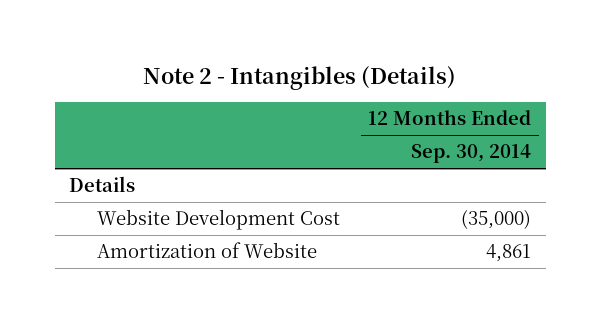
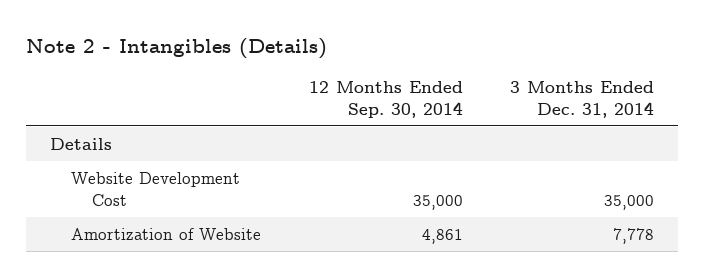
none -> [510,80,655,118] 3 Months Ended Dec. 31, 2014
[461,209,532,230] (35,000) -> [412,195,463,211] 35,000

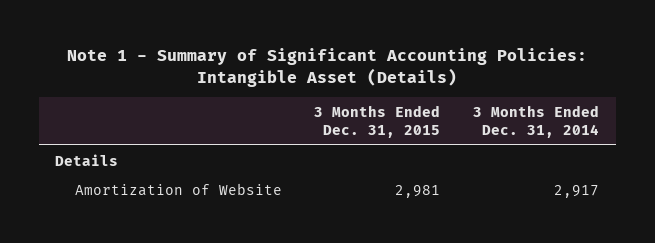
[26,37,328,59] Note 2 - Intangibles (Details) -> [67,47,588,87] Note 1 - Summary of Significant Accounting Policies: Intangible Asset (Details)
[308,80,463,118] 12 Months Ended Sep. 30, 2014 -> none
none -> [314,104,441,138] 3 Months Ended Dec. 31, 2015
[71,171,241,207] Website Development Cost -> none
[613,227,655,244] 7,778 -> [554,184,600,198] 2,917

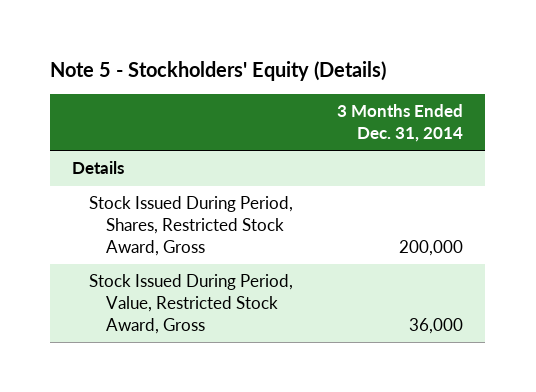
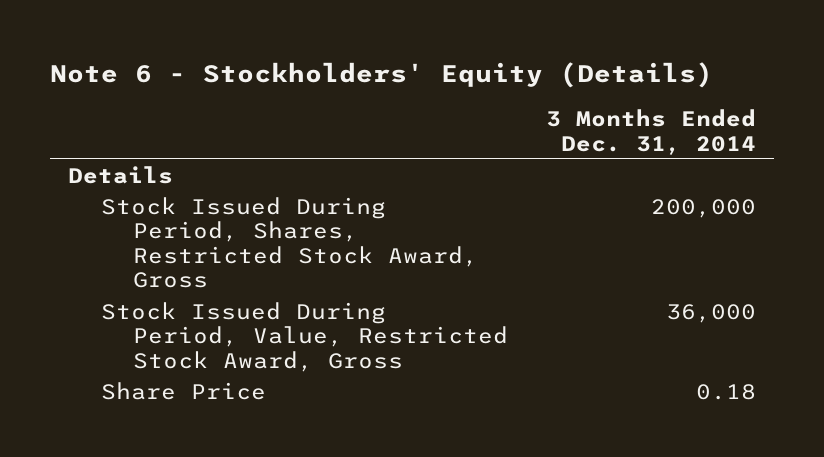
[50,60,387,81] Note 5 - Stockholders' Equity (Details) -> [49,62,713,89] Note 6 - Stockholders' Equity (Details)
none -> [100,381,266,400] Share Price

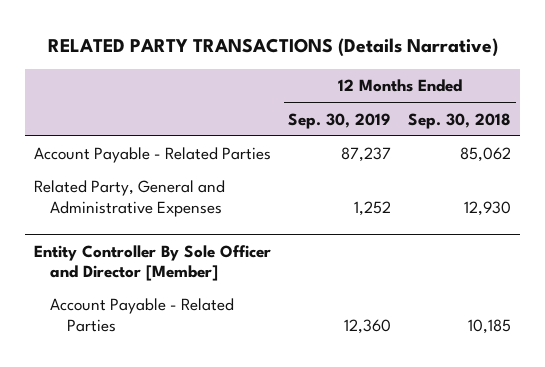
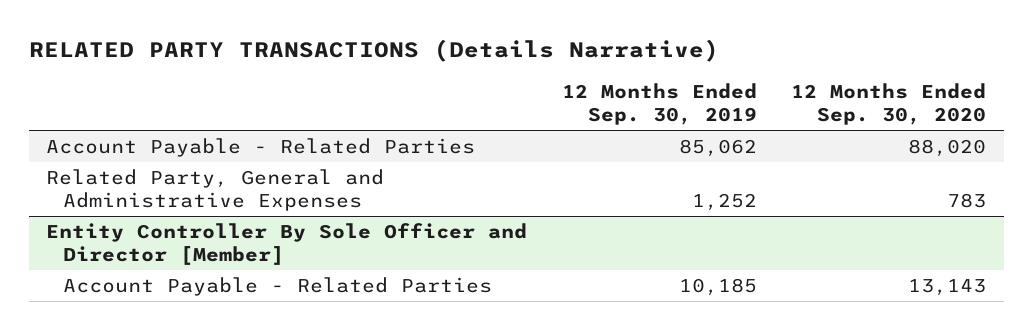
[408,112,512,129] Sep. 30, 2018 -> none
none -> [791,82,987,126] 12 Months Ended Sep. 30, 2020
[341,147,392,163] 87,237 -> [678,138,757,157] 85,062
[344,319,392,335] 12,360 -> [678,277,757,296] 10,185

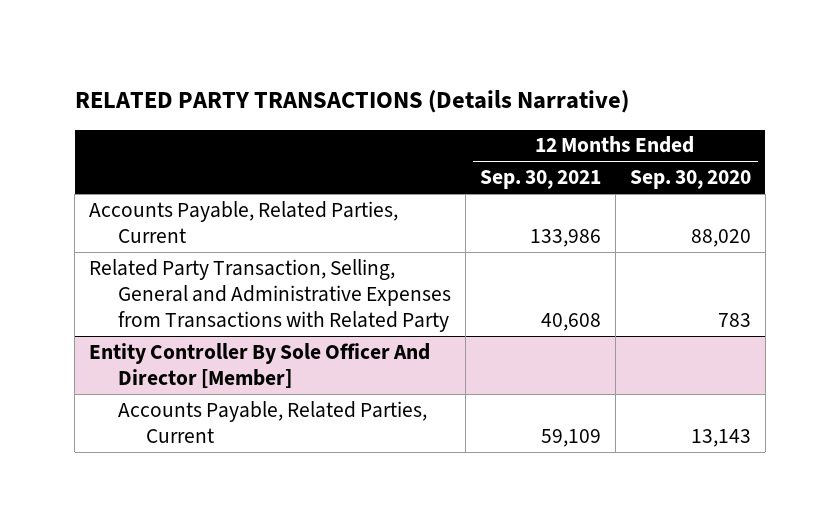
[561,82,757,126] 12 Months Ended Sep. 30, 2019 -> none
none -> [479,170,601,190] Sep. 30, 2021
[46,137,476,157] Account Payable - Related Parties -> [89,200,399,244] Accounts Payable, Related Parties, Current
[46,168,385,212] Related Party, General and Administrative Expenses -> [89,258,451,333] Related Party Transaction, Selling, General and Administrative Expenses from Transactions with Related Party
[46,222,528,266] Entity Controller By Sole Officer and Director [Member] -> [89,342,431,389] Entity Controller By Sole Officer And Director [Member]
[63,276,493,296] Account Payable - Related Parties -> [117,400,427,444] Accounts Payable, Related Parties, Current

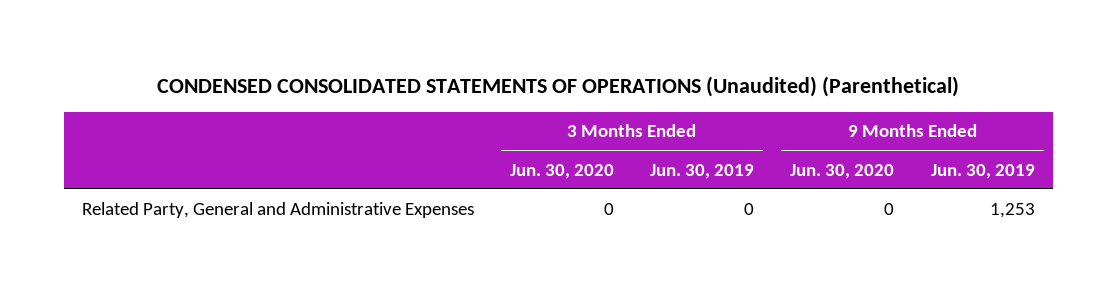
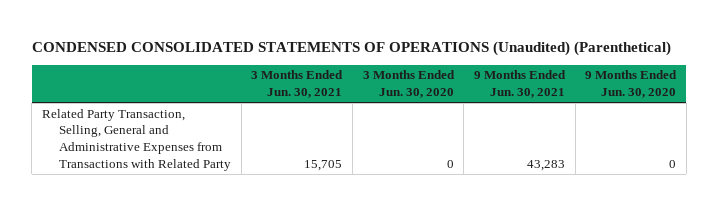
[650,163,755,179] Jun. 30, 2019 -> none
[930,163,1035,179] Jun. 30, 2019 -> none
none -> [251,70,344,99] 3 Months Ended Jun. 30, 2021
none -> [473,70,566,99] 9 Months Ended Jun. 30, 2021
[81,202,474,219] Related Party, General and Administrative Expenses -> [41,108,231,171] Related Party Transaction, Selling, General and Administrative Expenses from Transactions with Related Party

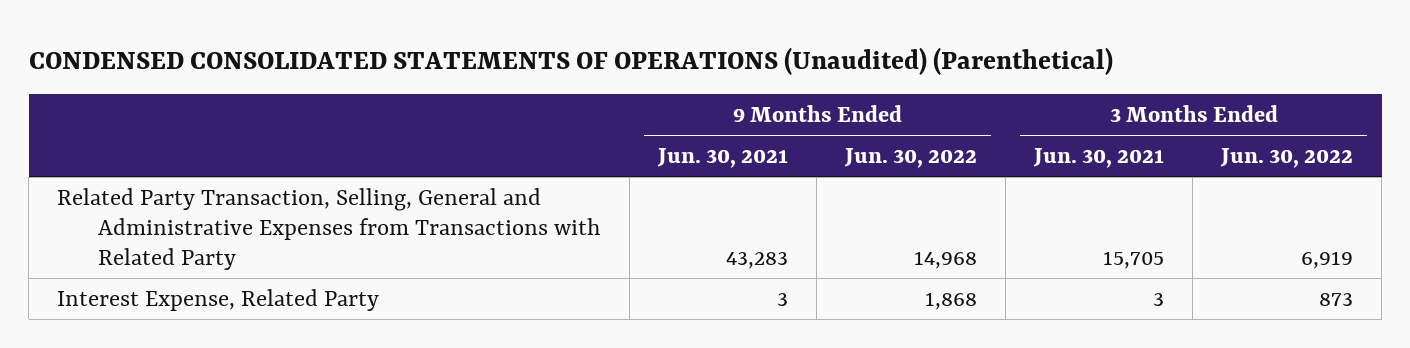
[362,70,455,99] 3 Months Ended Jun. 30, 2020 -> none
[585,70,678,99] 9 Months Ended Jun. 30, 2020 -> none
none -> [844,148,978,169] Jun. 30, 2022
none -> [1220,148,1354,169] Jun. 30, 2022
none -> [57,288,380,311] Interest Expense, Related Party

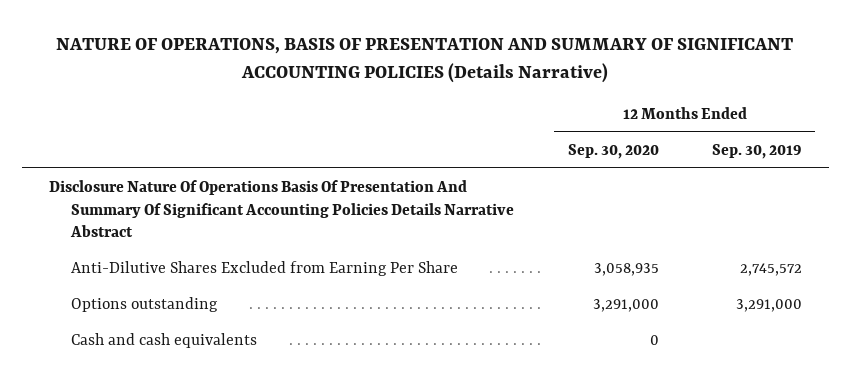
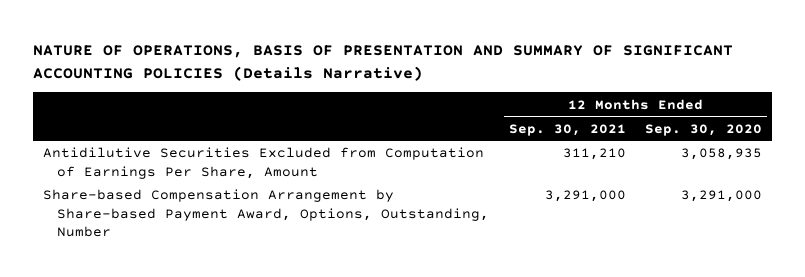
[712,143,803,159] Sep. 30, 2019 -> none
none -> [508,123,626,136] Sep. 30, 2021
[48,180,515,238] Disclosure Nature Of Operations Basis Of Presentation And Summary Of Significant Accounting Policies Details Narrative Abstract -> none
[71,333,258,349] Cash and cash equivalents -> none
[71,261,459,277] Anti-Dilutive Shares Excluded from Earning Per Share -> [42,147,484,179] Antidilutive Securities Excluded from Computation of Earnings Per Share, Amount
[71,297,219,313] Options outstanding -> [42,189,489,237] Share-based Compensation Arrangement by Share-based Payment Award, Options, Outstanding, Number

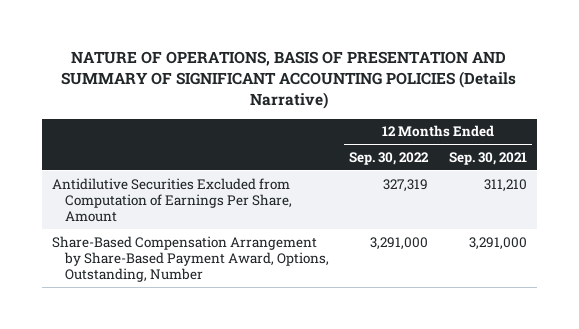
[645,123,763,136] Sep. 30, 2020 -> none
none -> [349,152,430,166] Sep. 30, 2022
[42,189,489,237] Share-based Compensation Arrangement by Share-based Payment Award, Options, Outstanding, Number -> [51,235,329,282] Share-Based Compensation Arrangement by Share-Based Payment Award, Options, Outstanding, Number

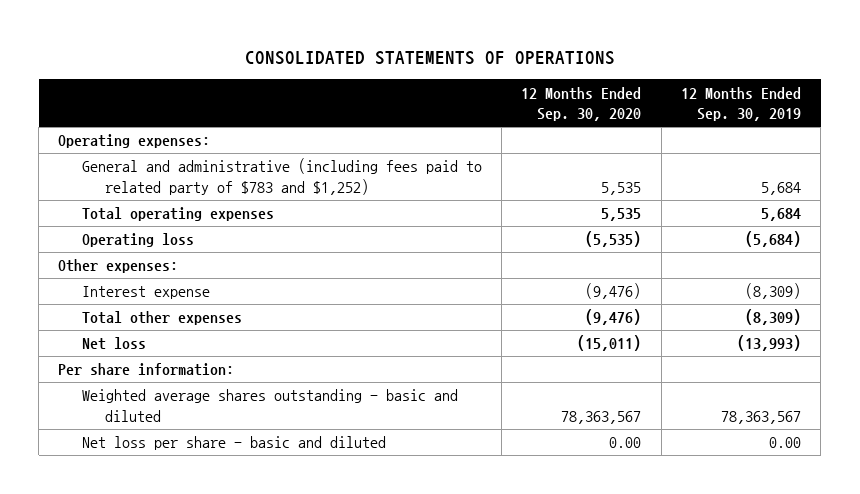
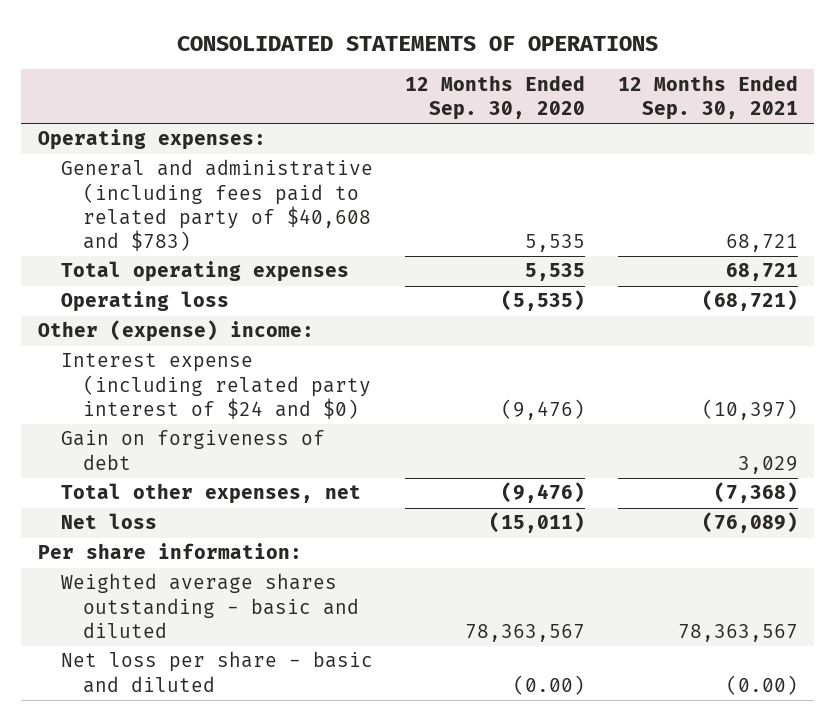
[681,86,802,122] 12 Months Ended Sep. 30, 2019 -> none
none -> [617,74,798,121] 12 Months Ended Sep. 30, 2021
[81,158,482,195] General and administrative (including fees paid to related party of $783 and $1,252) -> [60,159,373,252] General and administrative (including fees paid to related party of $40,608 and $783)
[58,259,179,274] Other expenses: -> [37,320,314,343] Other (expense) income:
[81,286,210,300] Interest expense -> [60,353,372,419] Interest expense (including related party interest of $24 and $0)
none -> [60,430,325,470] Gain on forgiveness of debt
[81,311,242,326] Total other expenses -> [60,483,361,505] Total other expenses, net
[609,437,642,449] 0.00 -> [513,674,586,695] (0.00)

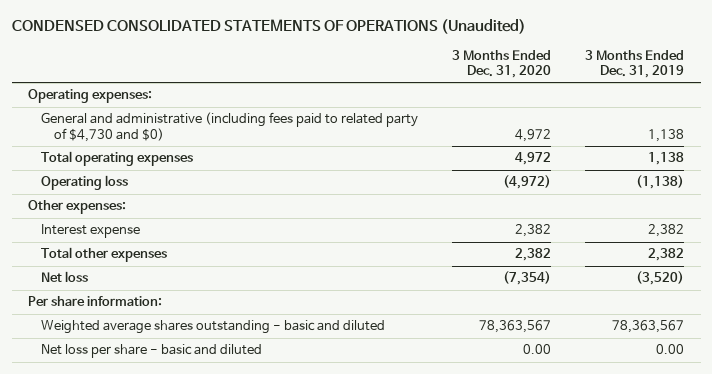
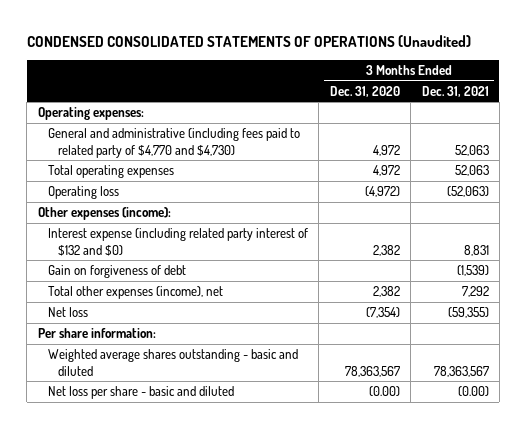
[584,49,684,79] 3 Months Ended Dec. 31, 2019 -> none
none -> [421,85,489,97] Dec. 31, 2021
[41,112,419,142] General and administrative (including fees paid to related party of $4,730 and $0) -> [47,128,300,158] General and administrative (including fees paid to related party of $4,770 and $4,730)
[28,200,127,215] Other expenses: -> [37,207,171,221] Other expenses (income):
[41,224,141,239] Interest expense -> [47,228,308,256] Interest expense (including related party interest of $132 and $0)
none -> [47,265,186,279] Gain on forgiveness of debt
[41,247,168,263] Total other expenses -> [47,286,223,300] Total other expenses (income), net
[522,344,551,355] 0.00 -> [368,386,400,397] (0.00)

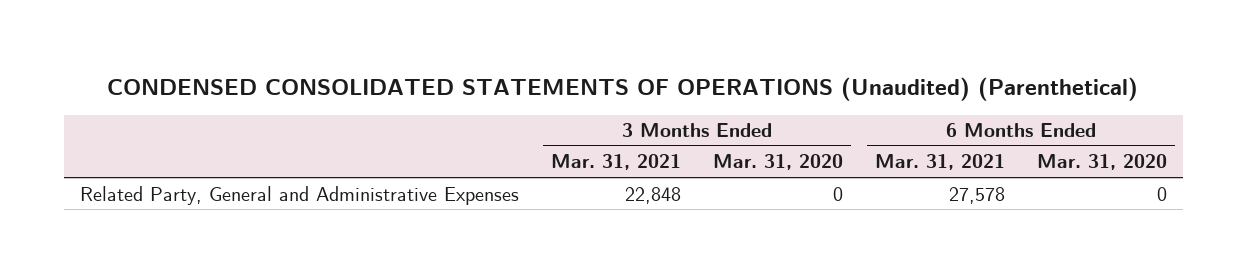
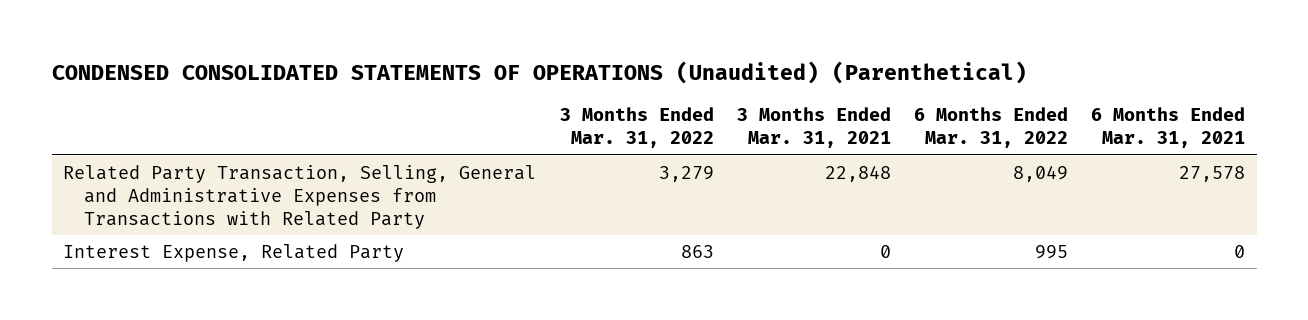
[712,154,843,171] Mar. 31, 2020 -> none
[1036,154,1167,171] Mar. 31, 2020 -> none
none -> [559,107,714,149] 3 Months Ended Mar. 31, 2022
none -> [913,107,1068,149] 6 Months Ended Mar. 31, 2022
[80,185,520,205] Related Party, General and Administrative Expenses -> [63,165,537,230] Related Party Transaction, Selling, General and Administrative Expenses from Transactions with Related Party
none -> [63,244,405,263] Interest Expense, Related Party

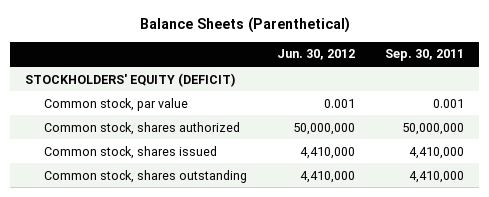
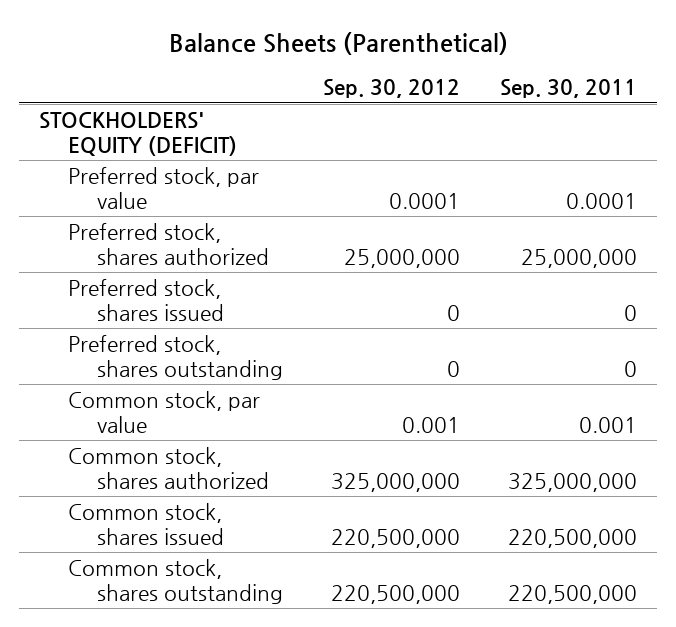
[277,49,356,61] Jun. 30, 2012 -> none
none -> [322,79,460,99] Sep. 30, 2012
none -> [68,166,260,209] Preferred stock, par value
none -> [68,222,269,265] Preferred stock, shares authorized
none -> [68,278,224,321] Preferred stock, shares issued
none -> [68,334,283,380] Preferred stock, shares outstanding
[402,122,465,135] 50,000,000 -> [507,472,637,492] 325,000,000
[409,146,465,159] 4,410,000 -> [507,528,637,548] 220,500,000
[409,170,465,183] 4,410,000 -> [507,584,637,604] 220,500,000

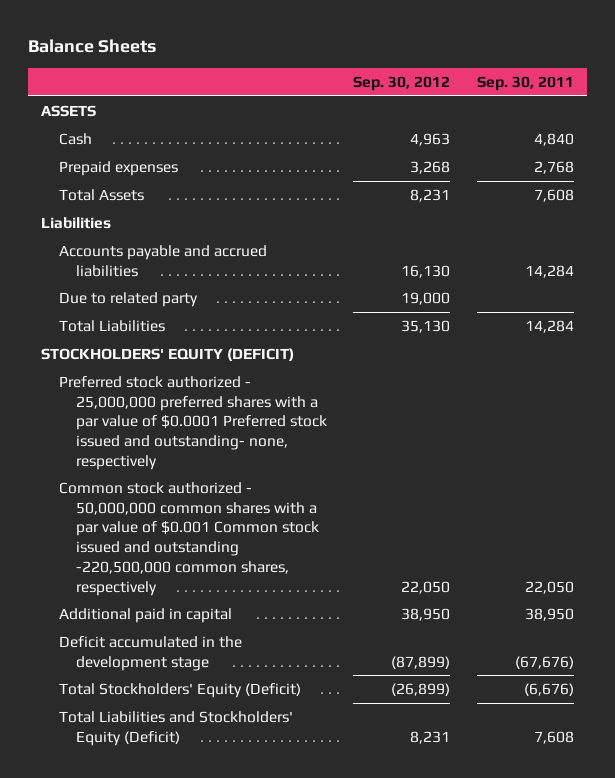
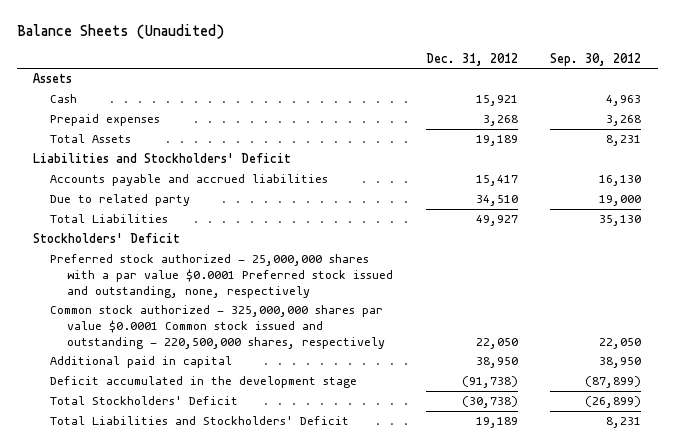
[27,39,156,54] Balance Sheets -> [16,24,224,40] Balance Sheets (Unaudited)
[476,75,574,91] Sep. 30, 2011 -> none
none -> [425,52,518,66] Dec. 31, 2012
[41,104,97,117] ASSETS -> [33,73,73,84] Assets
[41,216,112,229] Liabilities -> none
none -> [33,153,292,164] Liabilities and Stockholders' Deficit
[41,347,295,361] STOCKHOLDERS' EQUITY (DEFICIT) -> [33,233,181,244] Stockholders' Deficit
[58,375,328,470] Preferred stock authorized - 25,000,000 preferred shares with a par value of $0.0001 Preferred stock issued and outstanding- none, respectively -> [49,254,393,298] Preferred stock authorized - 25,000,000 shares with a par value $0.0001 Preferred stock issued and outstanding, none, respectively
[58,481,320,596] Common stock authorized - 50,000,000 common shares with a par value of $0.001 Common stock issued and outstanding -220,500,000 common shares, respectively -> [49,305,385,349] Common stock authorized - 325,000,000 shares par value $0.0001 Common stock issued and outstanding - 220,500,000 shares, respectively
[58,682,301,698] Total Stockholders' Equity (Deficit) -> [49,396,238,406] Total Stockholders' Deficit
[58,710,293,746] Total Liabilities and Stockholders' Equity (Deficit) -> [49,416,349,426] Total Liabilities and Stockholders' Deficit

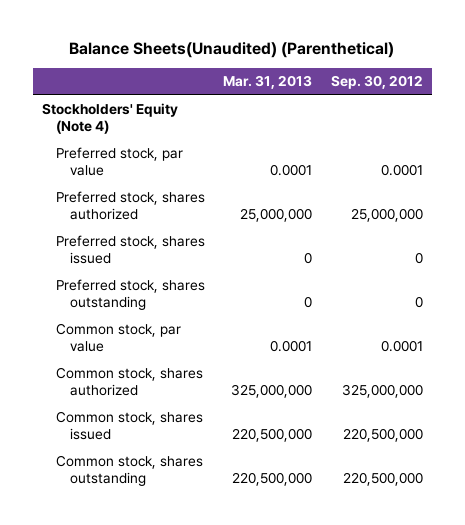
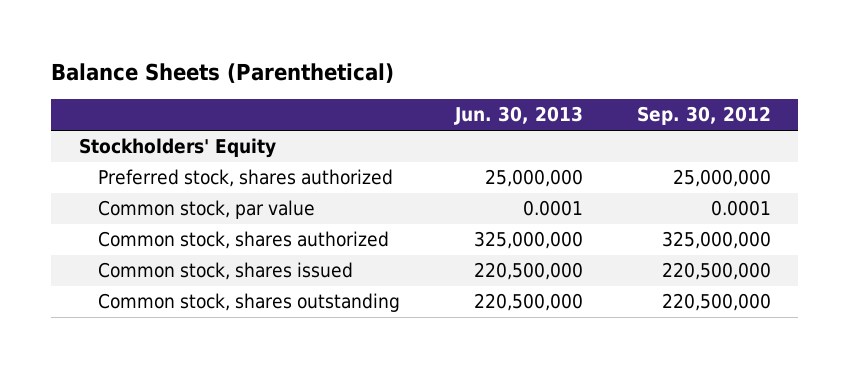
[69,42,395,59] Balance Sheets(Unaudited) (Parenthetical) -> [51,63,395,84] Balance Sheets (Parenthetical)
[223,75,313,90] Mar. 31, 2013 -> none
none -> [453,106,583,126] Jun. 30, 2013
[56,147,184,177] Preferred stock, par value -> none
[42,103,179,135] Stockholders' Equity (Note 4) -> [78,138,276,159] Stockholders' Equity
[56,235,206,265] Preferred stock, shares issued -> none
[56,279,206,311] Preferred stock, shares outstanding -> none

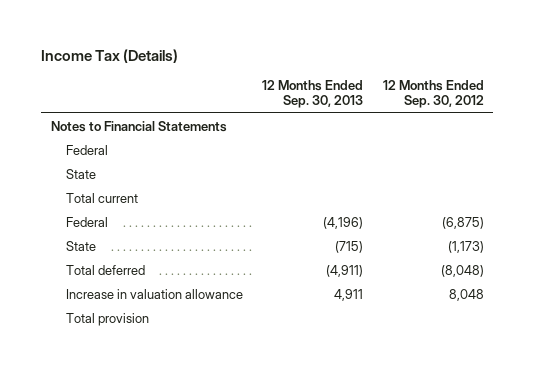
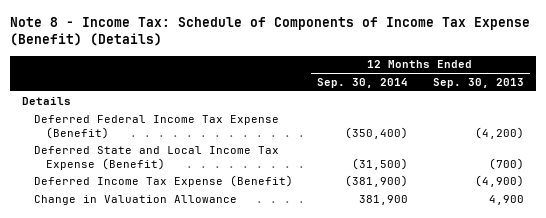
[40,48,178,63] Income Tax (Details) -> [9,17,530,47] Note 8 - Income Tax: Schedule of Components of Income Tax Expense (Benefit) (Details)
[382,80,484,109] 12 Months Ended Sep. 30, 2012 -> none
none -> [317,77,409,88] Sep. 30, 2014
[50,120,227,132] Notes to Financial Statements -> none
[65,144,108,155] Federal -> none
[65,168,96,179] State -> none
[65,192,138,203] Total current -> none
[65,216,108,227] Federal -> none
[65,240,96,251] State -> none
[65,264,145,275] Total deferred -> none
[65,312,149,326] Total provision -> none
none -> [21,96,71,105] Details
none -> [33,114,279,139] Deferred Federal Income Tax Expense (Benefit)
none -> [33,145,279,170] Deferred State and Local Income Tax Expense (Benefit)
none -> [33,174,293,187] Deferred Income Tax Expense (Benefit)
[65,288,243,299] Increase in valuation allowance -> [33,194,237,205] Change in Valuation Allowance
[334,288,364,301] 4,911 -> [488,194,524,205] 4,900

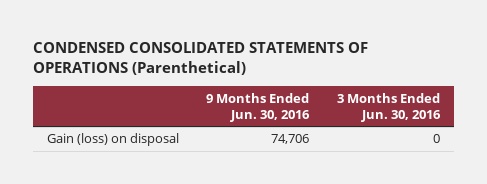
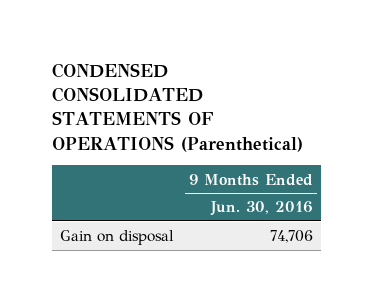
[337,92,442,123] 3 Months Ended Jun. 30, 2016 -> none
[46,133,179,147] Gain (loss) on disposal -> [60,230,175,246] Gain on disposal

